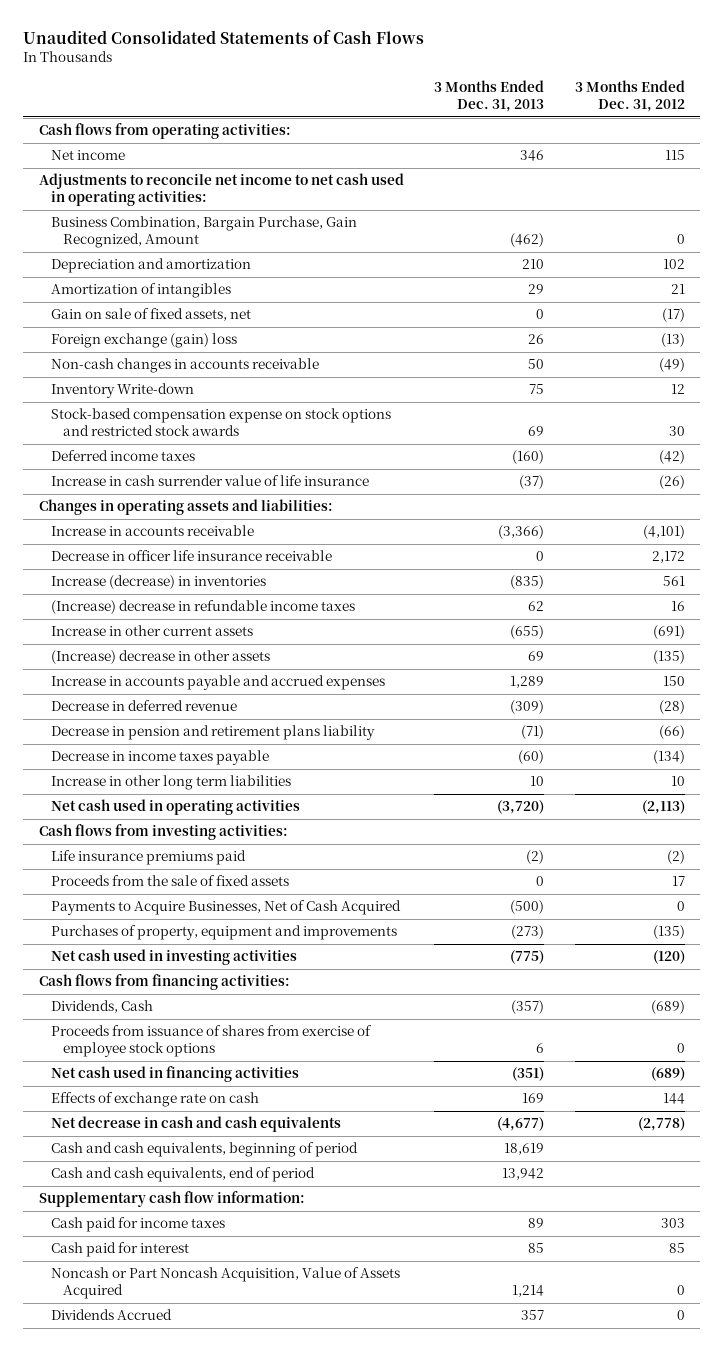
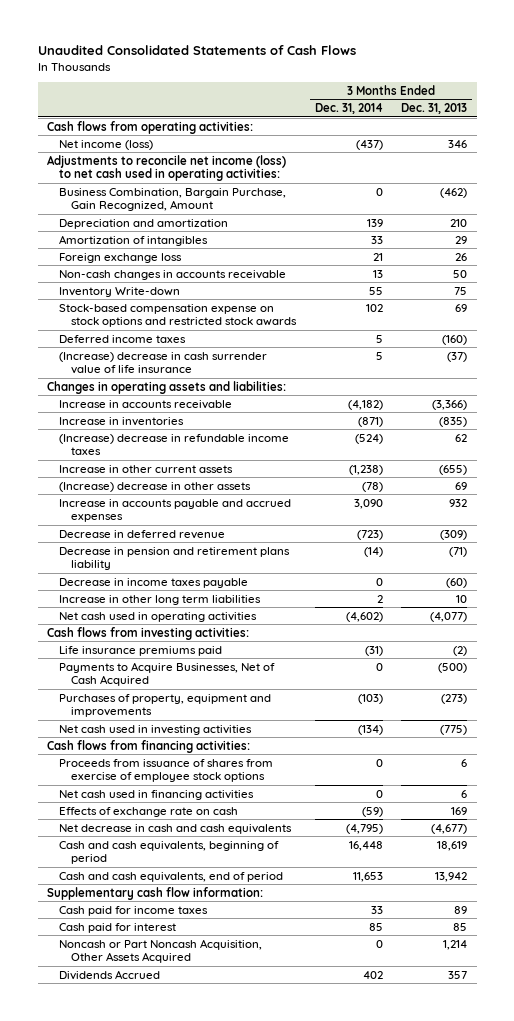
[574,80,685,113] 3 Months Ended Dec. 31, 2012 -> none
none -> [314,102,383,114] Dec. 31, 2014
[50,150,125,161] Net income -> [58,139,153,150] Net income (loss)
[38,173,404,207] Adjustments to reconcile net income to net cash used in operating activities: -> [46,154,286,181] Adjustments to reconcile net income (loss) to net cash used in operating activities:
[50,308,251,322] Gain on sale of fixed assets, net -> none
[50,333,237,349] Foreign exchange (gain) loss -> [58,252,182,263] Foreign exchange loss
[50,475,369,487] Increase in cash surrender value of life insurance -> [58,351,267,374] (Increase) decrease in cash surrender value of life insurance
[50,550,332,562] Decrease in officer life insurance receivable -> none
[50,575,266,590] Increase (decrease) in inventories -> [58,416,184,426] Increase in inventories
[510,676,545,689] 1,289 -> [449,498,468,507] 932
[497,800,545,815] (3,720) -> [430,611,468,622] (4,077)
[50,875,289,887] Proceeds from the sale of fixed assets -> none
[50,1000,153,1014] Dividends, Cash -> none
[512,1067,545,1082] (351) -> [461,789,468,798] 6
[50,1267,400,1300] Noncash or Part Noncash Acquisition, Value of Assets Acquired -> [58,938,262,963] Noncash or Part Noncash Acquisition, Other Assets Acquired

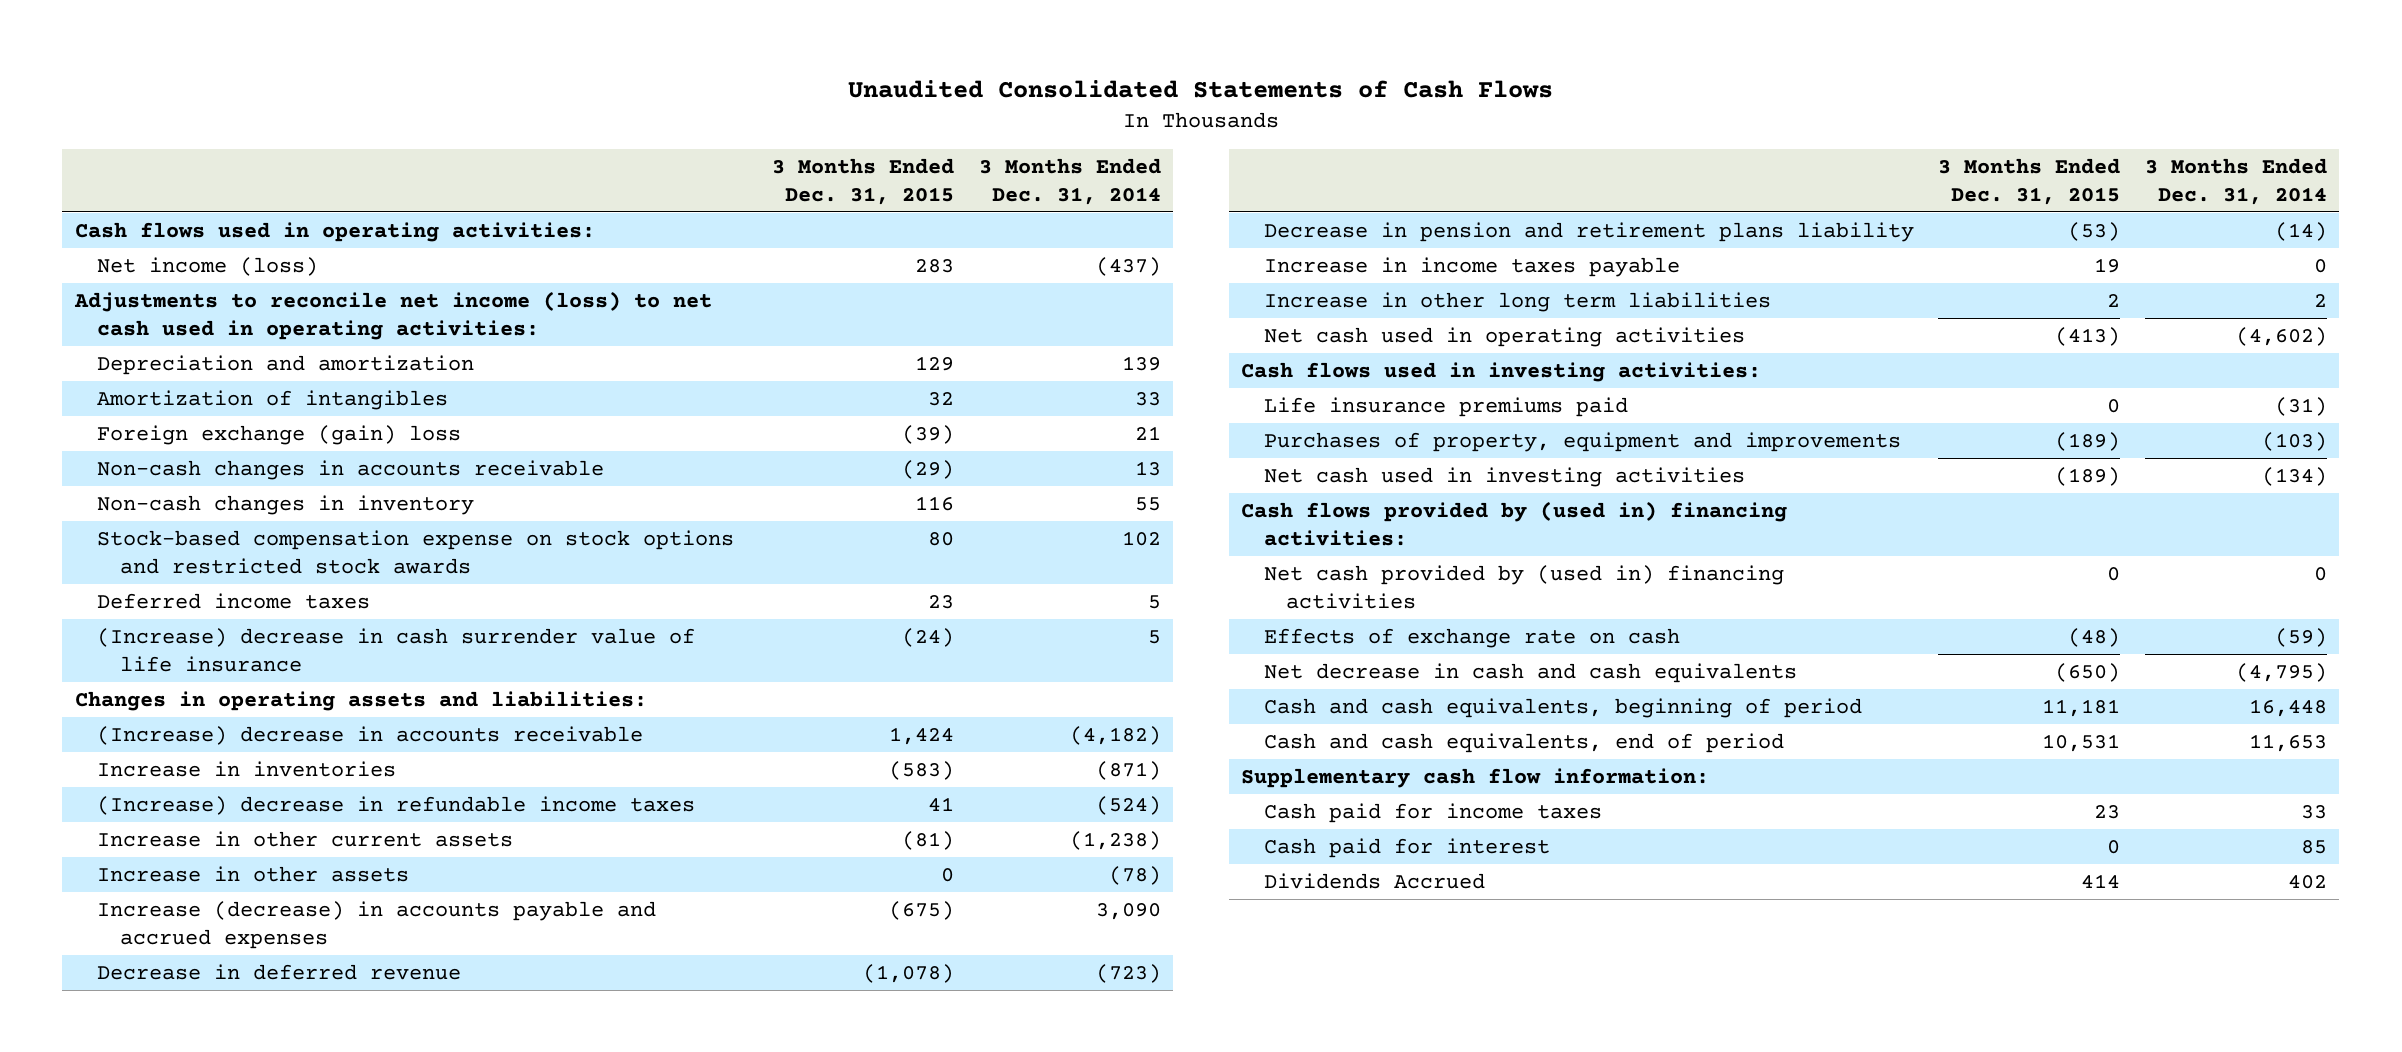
[401,102,468,114] Dec. 31, 2013 -> none
none -> [772,157,955,205] 3 Months Ended Dec. 31, 2015
[46,120,253,134] Cash flows from operating activities: -> [74,222,595,243] Cash flows used in operating activities:
[58,187,286,211] Business Combination, Bargain Purchase, Gain Recognized, Amount -> none
[58,252,182,263] Foreign exchange loss -> [97,425,462,446] Foreign exchange (gain) loss
[58,286,180,297] Inventory Write-down -> [97,495,475,516] Non-cash changes in inventory
[58,399,232,409] Increase in accounts receivable -> [97,726,644,746] (Increase) decrease in accounts receivable
[58,481,251,492] (Increase) decrease in other assets -> [97,866,410,883] Increase in other assets
[58,498,291,522] Increase in accounts payable and accrued expenses -> [97,901,657,949] Increase (decrease) in accounts payable and accrued expenses
[58,577,248,588] Decrease in income taxes payable -> [1263,257,1680,278] Increase in income taxes payable
[46,626,249,640] Cash flows from investing activities: -> [1240,362,1761,383] Cash flows used in investing activities:
[58,661,275,686] Payments to Acquire Businesses, Net of Cash Acquired -> none
[58,758,273,782] Proceeds from issuance of shares from exercise of employee stock options -> none
[46,739,250,753] Cash flows from financing activities: -> [1240,501,1787,546] Cash flows provided by (used in) financing activities:
[58,789,254,800] Net cash used in financing activities -> [1263,565,1784,609] Net cash provided by (used in) financing activities
[58,938,262,963] Noncash or Part Noncash Acquisition, Other Assets Acquired -> none

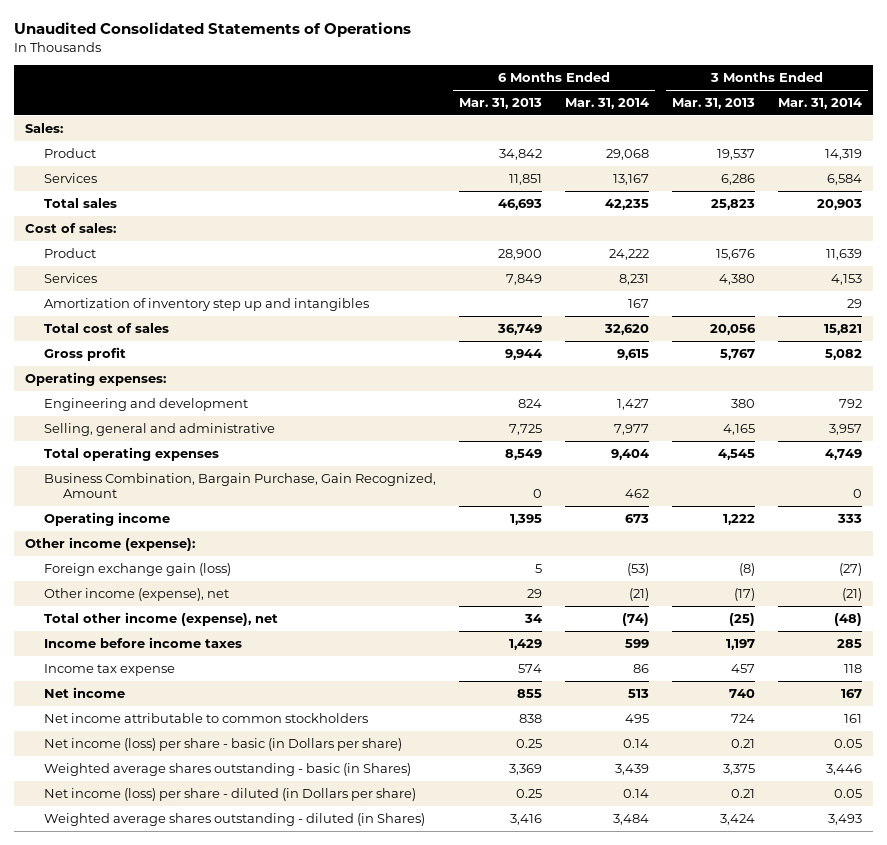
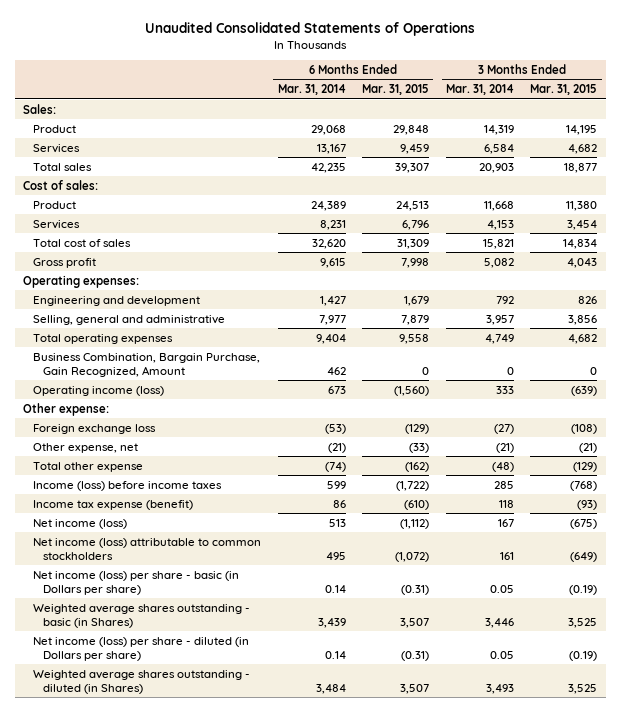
[458,98,542,110] Mar. 31, 2013 -> none
[671,98,755,110] Mar. 31, 2013 -> none
none -> [362,84,430,96] Mar. 31, 2015
none -> [530,84,598,96] Mar. 31, 2015
[608,248,649,260] 24,222 -> [310,200,346,211] 24,389
[825,248,862,260] 11,639 -> [483,200,514,211] 11,668
[44,297,370,311] Amortization of inventory step up and intangibles -> none
[44,511,171,526] Operating income -> [33,385,165,396] Operating income (loss)
[25,536,196,551] Other income (expense): -> [22,402,109,416] Other expense:
[44,562,232,576] Foreign exchange gain (loss) -> [33,423,157,434] Foreign exchange loss
[44,587,230,601] Other income (expense), net -> [33,442,139,453] Other expense, net
[44,611,279,626] Total other income (expense), net -> [33,461,144,472] Total other expense
[44,636,243,648] Income before income taxes -> [33,480,223,491] Income (loss) before income taxes
[44,663,176,676] Income tax expense -> [33,499,194,510] Income tax expense (benefit)
[44,686,126,698] Net income -> [33,518,128,529] Net income (loss)
[44,712,369,723] Net income attributable to common stockholders -> [33,537,262,560] Net income (loss) attributable to common stockholders

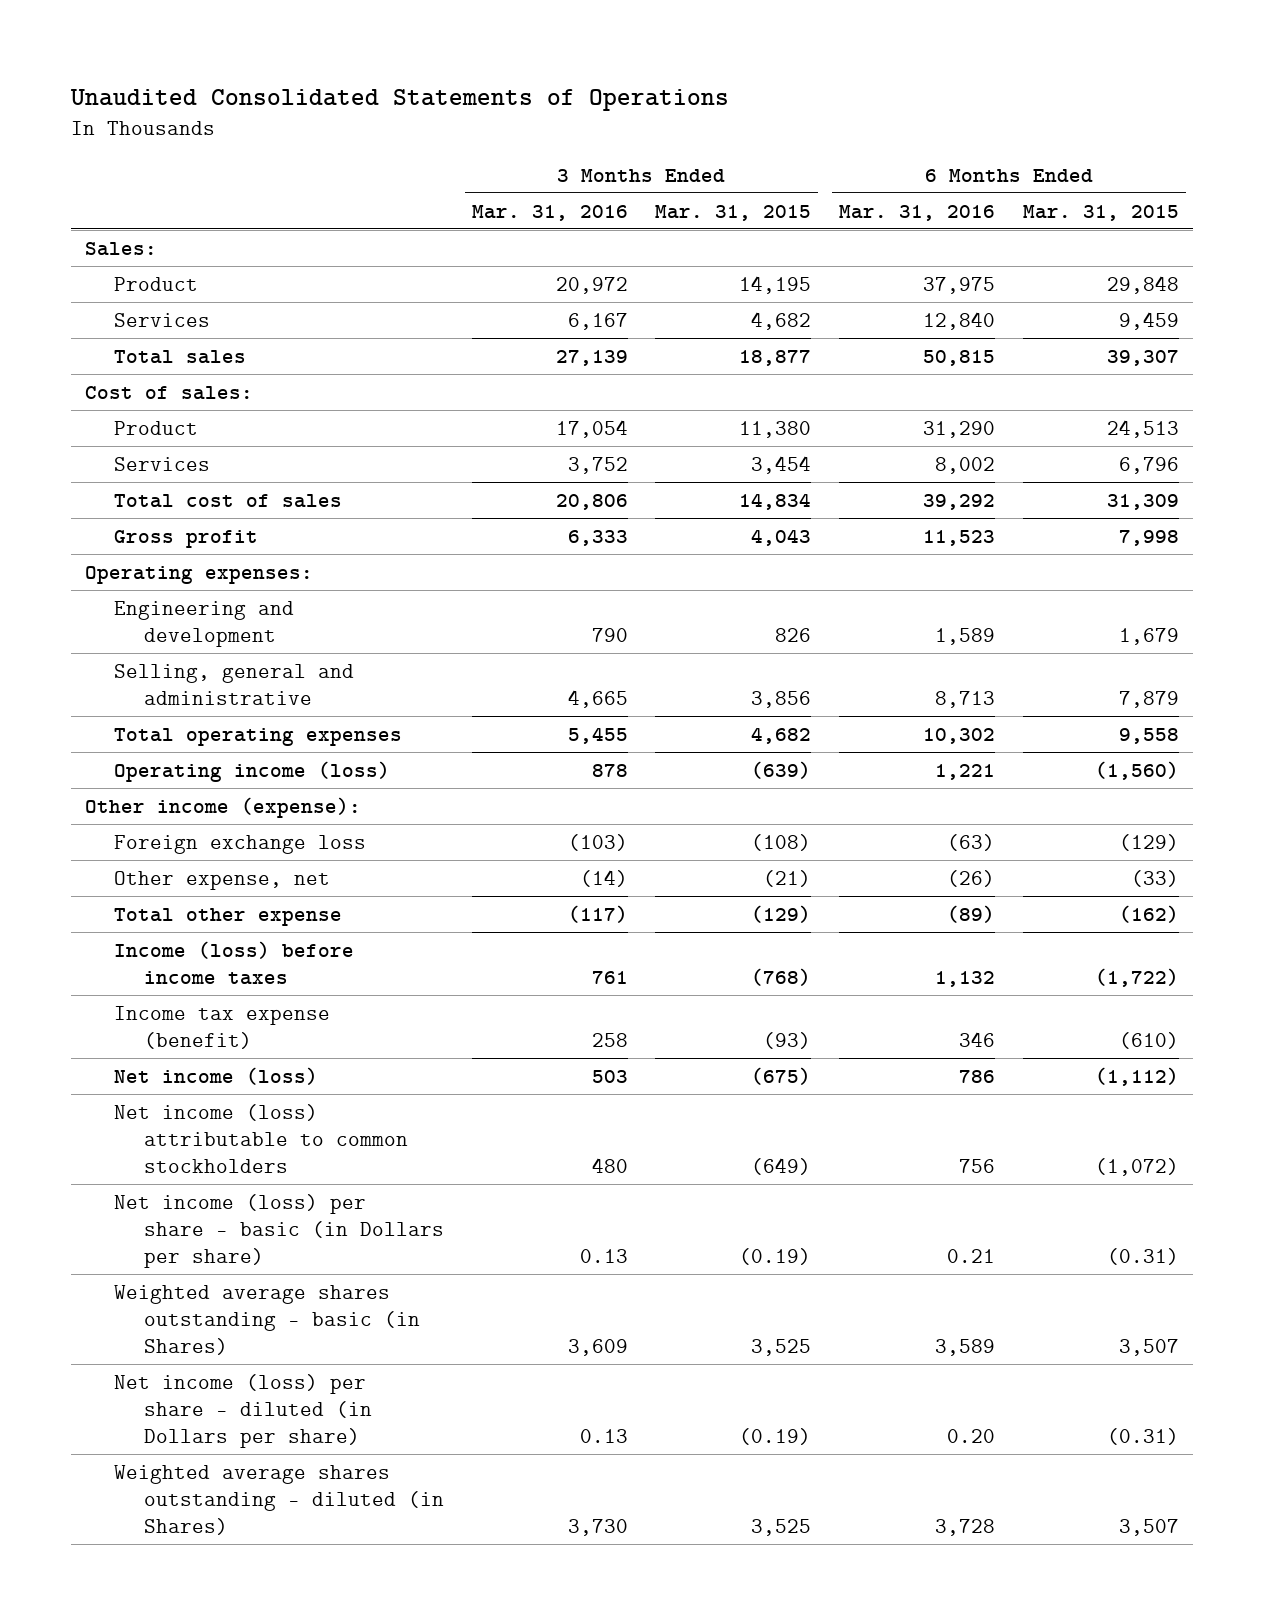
[277,84,346,96] Mar. 31, 2014 -> none
[445,84,514,96] Mar. 31, 2014 -> none
none -> [471,204,628,221] Mar. 31, 2016
none -> [839,204,996,221] Mar. 31, 2016
[33,352,261,377] Business Combination, Bargain Purchase, Gain Recognized, Amount -> none
[22,402,109,416] Other expense: -> [84,796,361,818] Other income (expense):

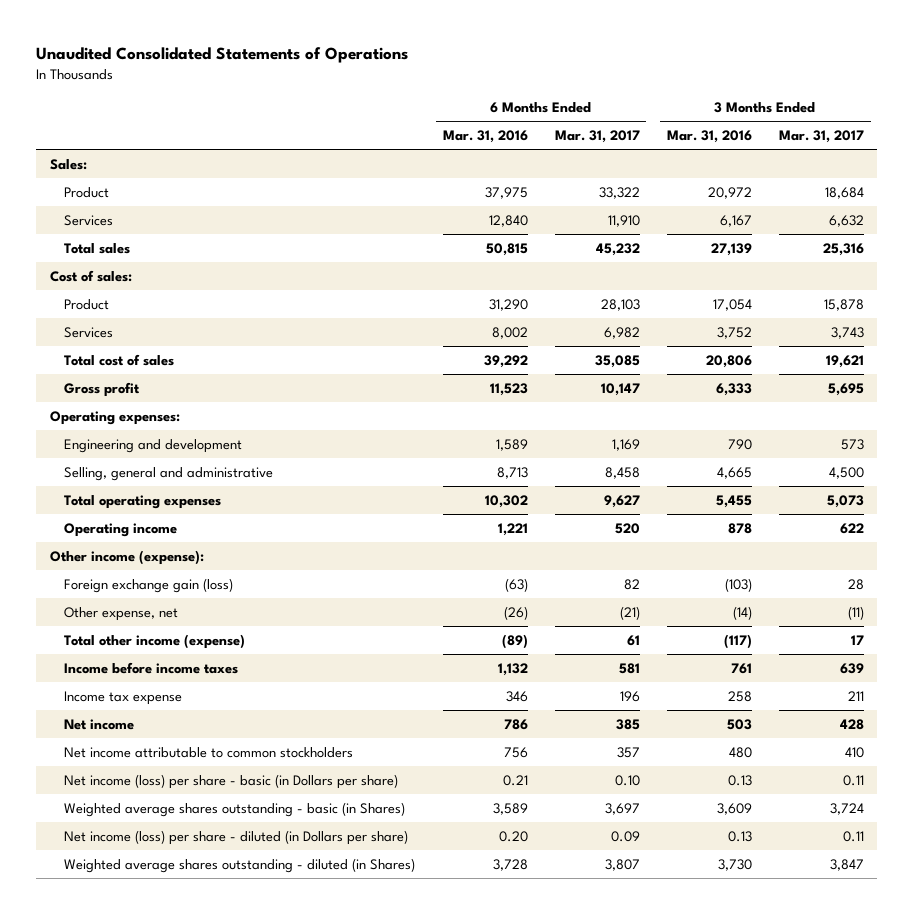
[655,204,812,221] Mar. 31, 2015 -> none
[1023,204,1180,221] Mar. 31, 2015 -> none
none -> [554,130,640,144] Mar. 31, 2017
none -> [778,130,864,144] Mar. 31, 2017
[114,760,391,782] Operating income (loss) -> [64,522,178,537] Operating income
[114,834,367,854] Foreign exchange loss -> [64,577,234,593] Foreign exchange gain (loss)
[114,907,343,926] Total other expense -> [64,633,246,649] Total other income (expense)
[114,940,355,985] Income (loss) before income taxes -> [64,661,239,674] Income before income taxes
[114,1005,331,1049] Income tax expense (benefit) -> [64,690,183,705] Income tax expense
[114,1066,319,1085] Net income (loss) -> [64,718,135,730] Net income
[114,1103,408,1173] Net income (loss) attributable to common stockholders -> [64,746,354,758] Net income attributable to common stockholders

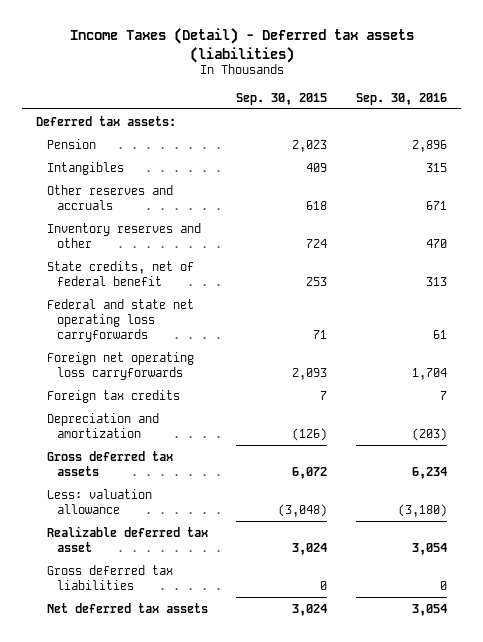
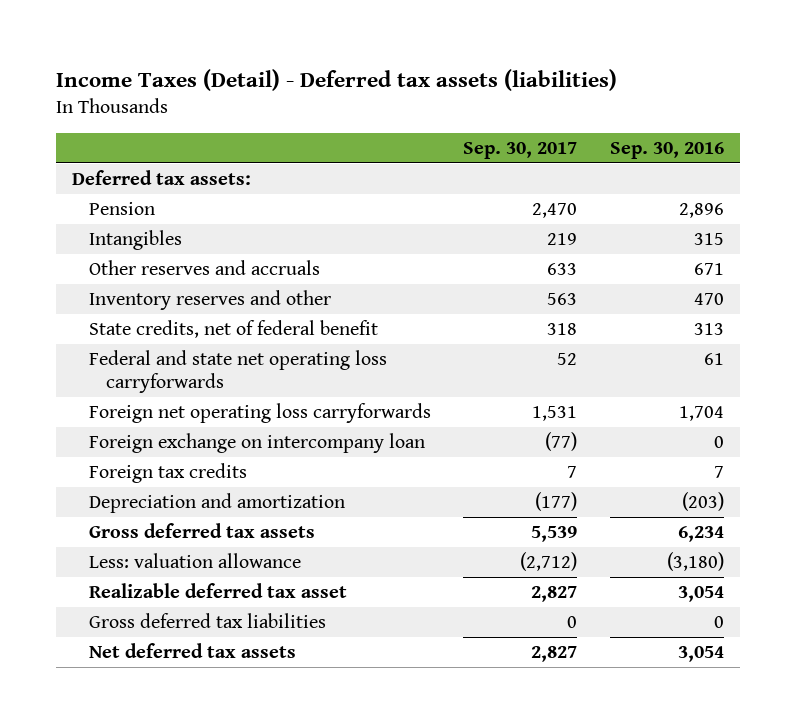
[236,92,328,105] Sep. 30, 2015 -> none
none -> [463,141,578,159] Sep. 30, 2017
none -> [88,432,425,453] Foreign exchange on intercompany loan

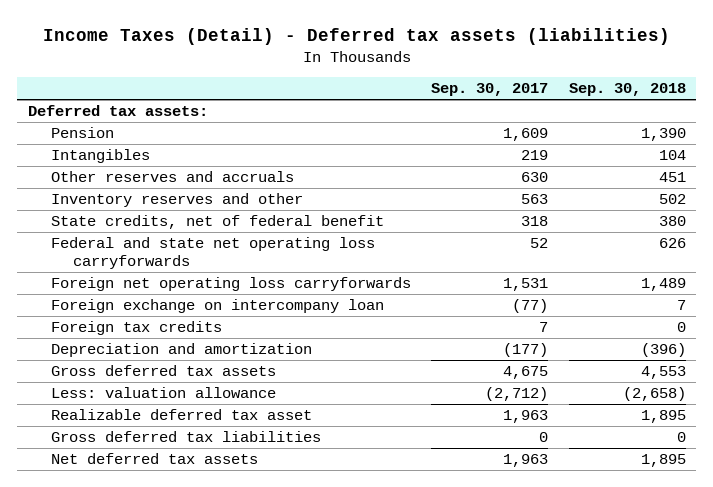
[609,141,724,159] Sep. 30, 2016 -> none
none -> [568,83,686,97] Sep. 30, 2018
[532,202,578,218] 2,470 -> [503,128,549,142] 1,609
[547,262,578,275] 633 -> [521,172,549,183] 630
[531,525,578,542] 5,539 -> [503,366,549,380] 4,675
[531,585,578,602] 2,827 -> [503,410,549,424] 1,963
[531,645,578,662] 2,827 -> [503,454,549,468] 1,963

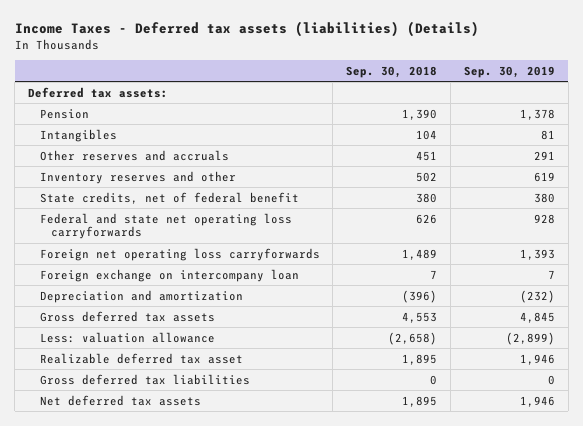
[42,28,670,46] Income Taxes (Detail) - Deferred tax assets (liabilities) -> [14,20,479,37] Income Taxes - Deferred tax assets (liabilities) (Details)
[431,83,549,97] Sep. 30, 2017 -> none
none -> [463,65,555,78] Sep. 30, 2019
[50,321,222,336] Foreign tax credits -> none

